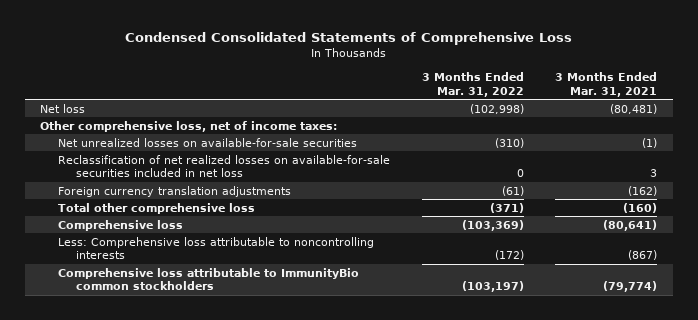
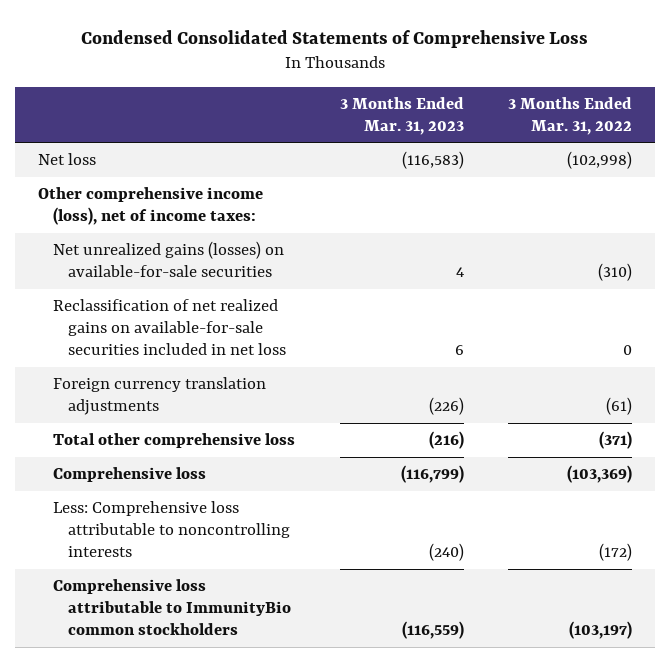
[555,72,658,97] 3 Months Ended Mar. 31, 2021 -> none
none -> [339,96,464,135] 3 Months Ended Mar. 31, 2023
[40,120,338,132] Other comprehensive loss, net of income taxes: -> [37,187,263,226] Other comprehensive income (loss), net of income taxes:
[57,137,357,147] Net unrealized losses on available-for-sale securities -> [52,241,284,278] Net unrealized gains (losses) on available-for-sale securities
[57,154,390,178] Reclassification of net realized losses on available-for-sale securities included in net loss -> [52,299,286,356] Reclassification of net realized gains on available-for-sale securities included in net loss

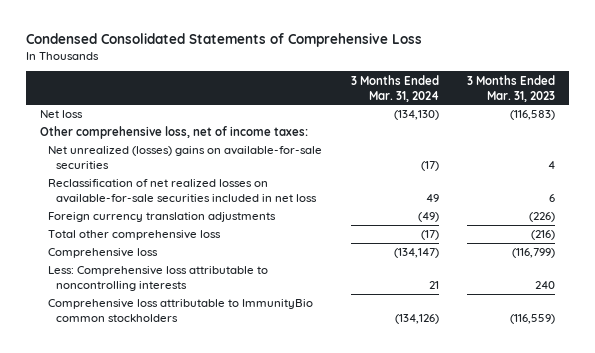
[508,96,633,135] 3 Months Ended Mar. 31, 2022 -> none
none -> [350,74,439,102] 3 Months Ended Mar. 31, 2024
[37,187,263,226] Other comprehensive income (loss), net of income taxes: -> [40,126,309,140] Other comprehensive loss, net of income taxes:
[52,241,284,278] Net unrealized gains (losses) on available-for-sale securities -> [48,146,323,170] Net unrealized (losses) gains on available-for-sale securities
[52,299,286,356] Reclassification of net realized gains on available-for-sale securities included in net loss -> [48,179,318,204] Reclassification of net realized losses on available-for-sale securities included in net loss
[428,543,464,562] (240) -> [535,281,556,290] 240

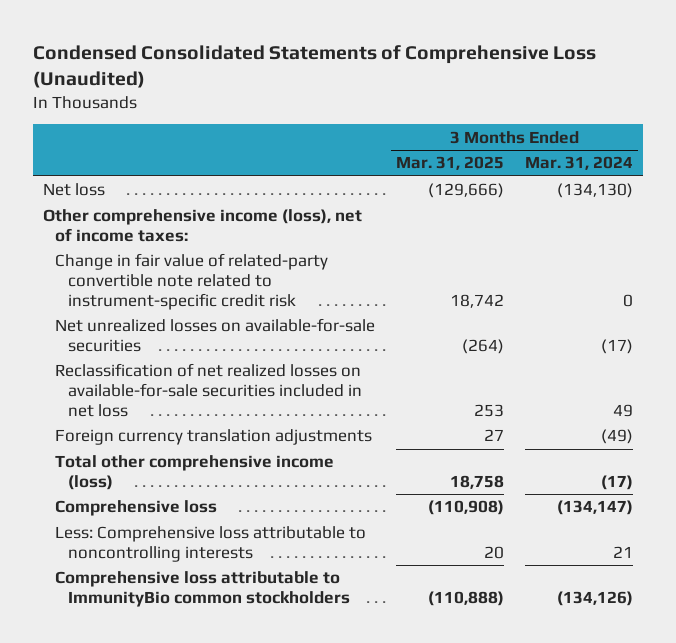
[25,32,422,47] Condensed Consolidated Statements of Comprehensive Loss -> [32,44,596,88] Condensed Consolidated Statements of Comprehensive Loss (Unaudited)
[467,74,556,102] 3 Months Ended Mar. 31, 2023 -> none
none -> [396,156,505,171] Mar. 31, 2025
[40,126,309,140] Other comprehensive loss, net of income taxes: -> [43,209,363,242] Other comprehensive income (loss), net of income taxes:
none -> [55,253,329,310] Change in fair value of related-party convertible note related to instrument-specific credit risk
[48,146,323,170] Net unrealized (losses) gains on available-for-sale securities -> [55,318,376,352] Net unrealized losses on available-for-sale securities
[48,230,222,241] Total other comprehensive loss -> [55,455,335,490] Total other comprehensive income (loss)

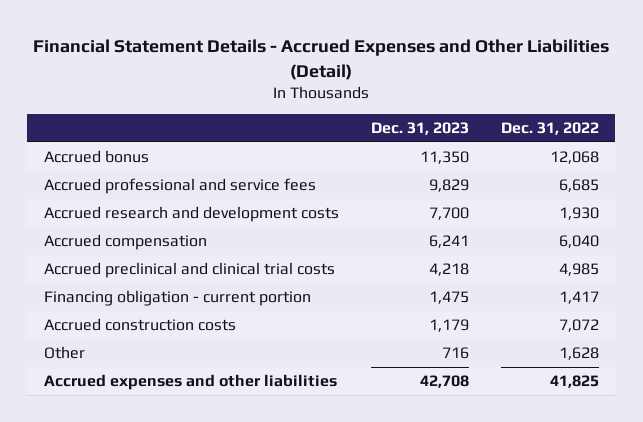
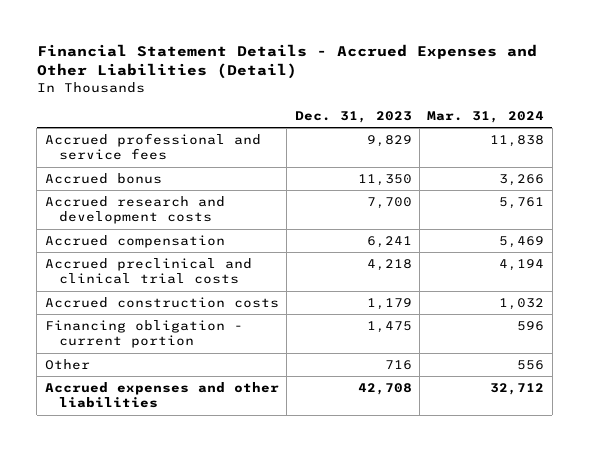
[501,121,600,135] Dec. 31, 2022 -> none
none -> [427,111,545,124] Mar. 31, 2024
[43,150,149,164] Accrued bonus -> [44,172,162,184] Accrued bonus
[43,290,311,307] Financing obligation - current portion -> [44,319,243,349] Financing obligation - current portion

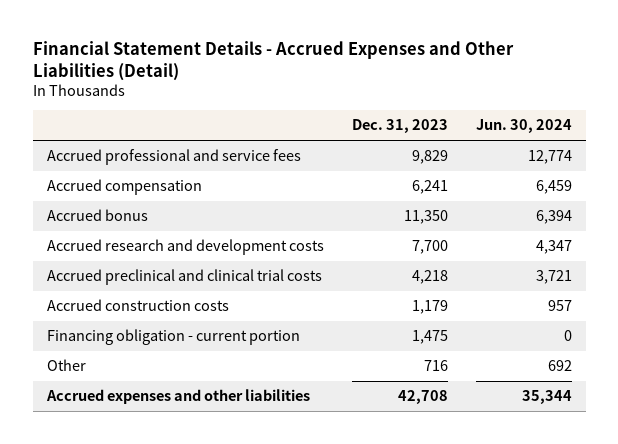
[427,111,545,124] Mar. 31, 2024 -> none
none -> [475,119,572,134] Jun. 30, 2024
[44,234,225,248] Accrued compensation -> [46,179,202,196] Accrued compensation

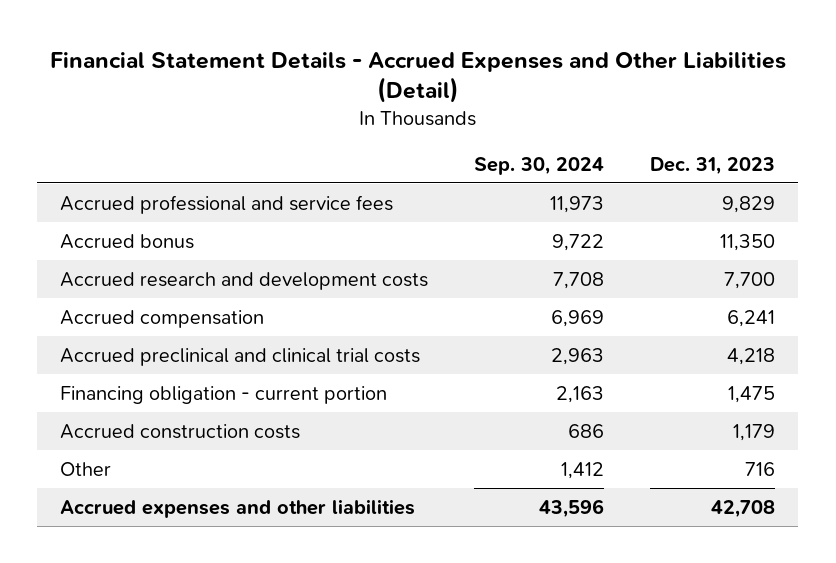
[475,119,572,134] Jun. 30, 2024 -> none
none -> [474,156,605,175] Sep. 30, 2024
[46,179,202,196] Accrued compensation -> [60,309,265,328] Accrued compensation
[46,299,229,312] Accrued construction costs -> [60,423,301,439] Accrued construction costs

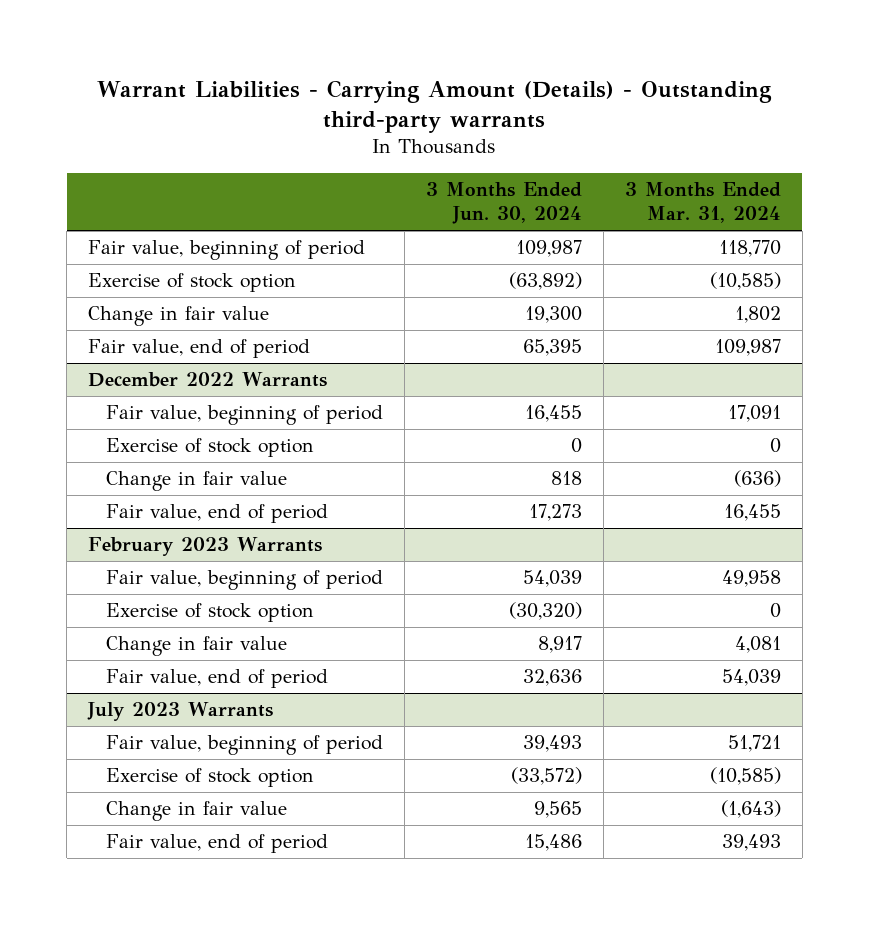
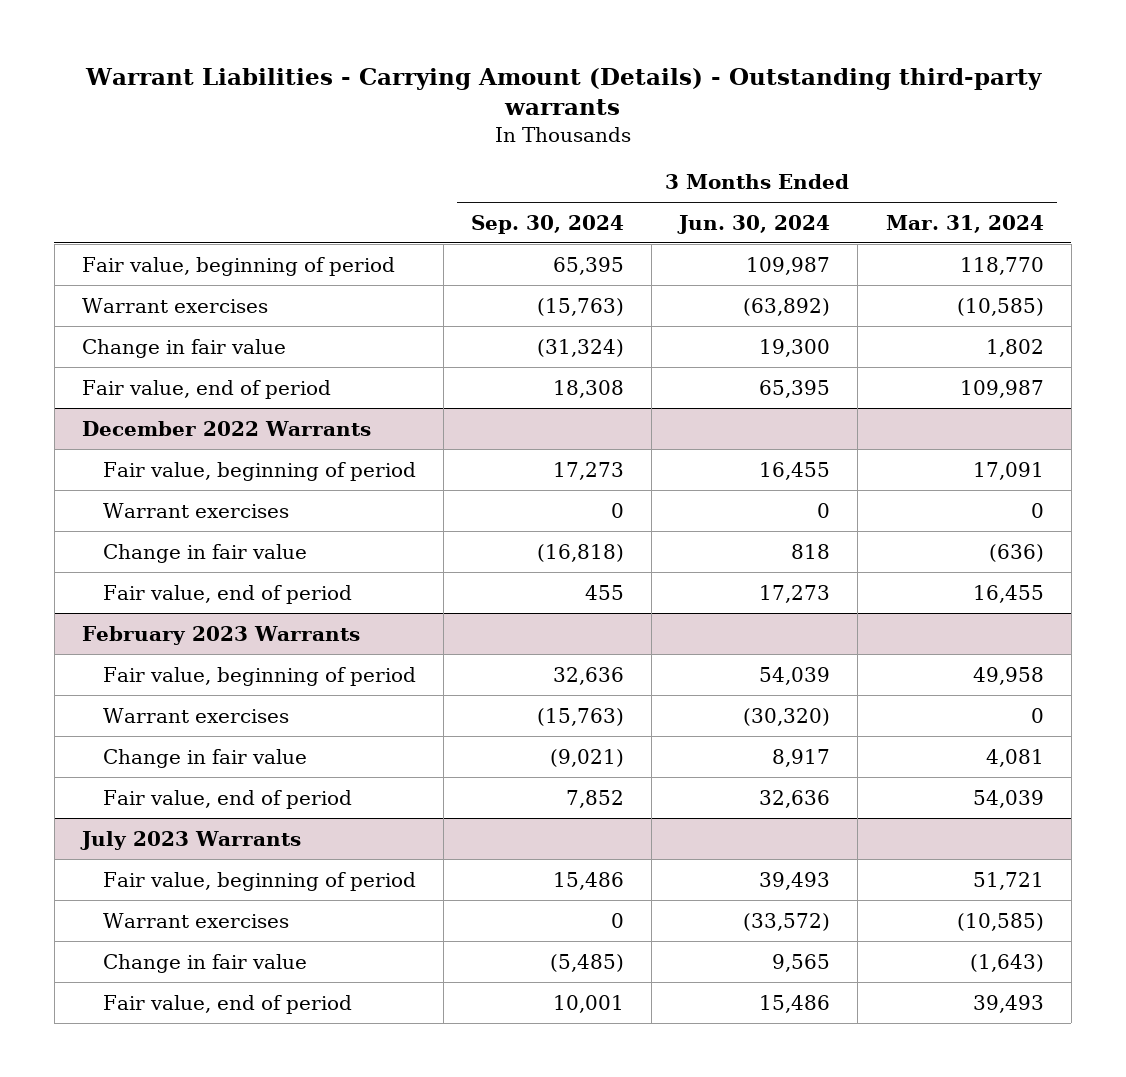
none -> [471,214,625,234] Sep. 30, 2024
[88,273,297,293] Exercise of stock option -> [82,297,269,313] Warrant exercises
[105,438,314,458] Exercise of stock option -> [103,502,290,518] Warrant exercises
[105,603,314,623] Exercise of stock option -> [103,707,290,723] Warrant exercises
[105,768,314,788] Exercise of stock option -> [103,912,290,928] Warrant exercises

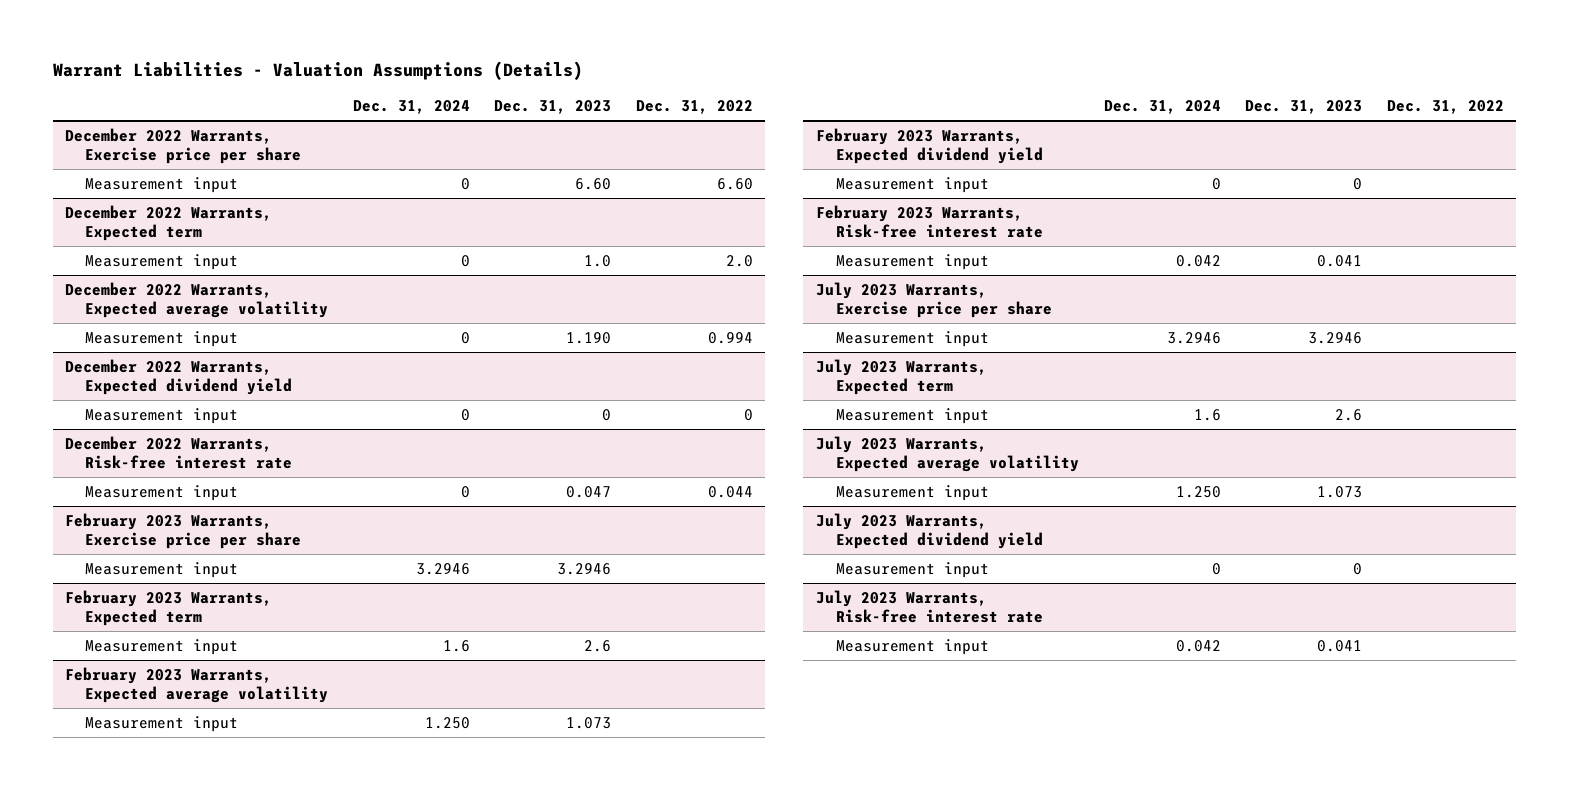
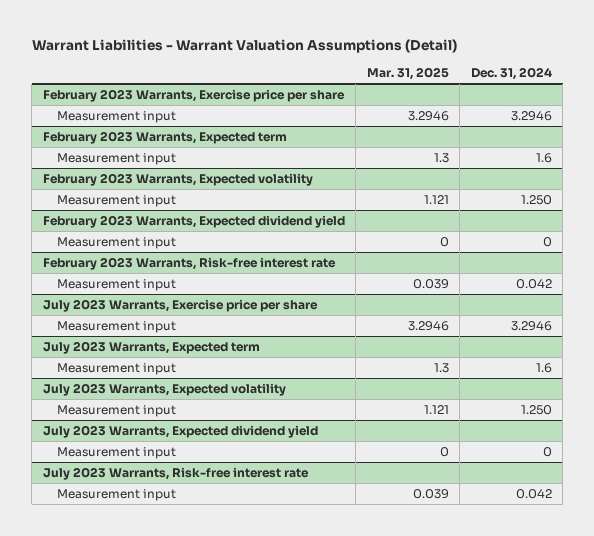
[52,61,583,81] Warrant Liabilities - Valuation Assumptions (Details) -> [31,38,457,53] Warrant Liabilities - Warrant Valuation Assumptions (Detail)
[494,100,612,115] Dec. 31, 2023 -> none
[635,100,753,115] Dec. 31, 2022 -> none
none -> [366,66,449,80] Mar. 31, 2025
[64,127,302,164] December 2022 Warrants, Exercise price per share -> none
[85,176,239,193] Measurement input -> none
[64,204,272,241] December 2022 Warrants, Expected term -> none
[85,253,239,270] Measurement input -> none
[64,281,329,318] December 2022 Warrants, Expected average volatility -> none
[85,330,239,347] Measurement input -> none
[64,358,293,395] December 2022 Warrants, Expected dividend yield -> none
[85,407,239,424] Measurement input -> none
[64,435,293,469] December 2022 Warrants, Risk-free interest rate -> none
[85,484,239,501] Measurement input -> none
[64,666,329,703] February 2023 Warrants, Expected average volatility -> [42,173,313,187] February 2023 Warrants, Expected volatility
[815,435,1080,472] July 2023 Warrants, Expected average volatility -> [42,383,286,397] July 2023 Warrants, Expected volatility

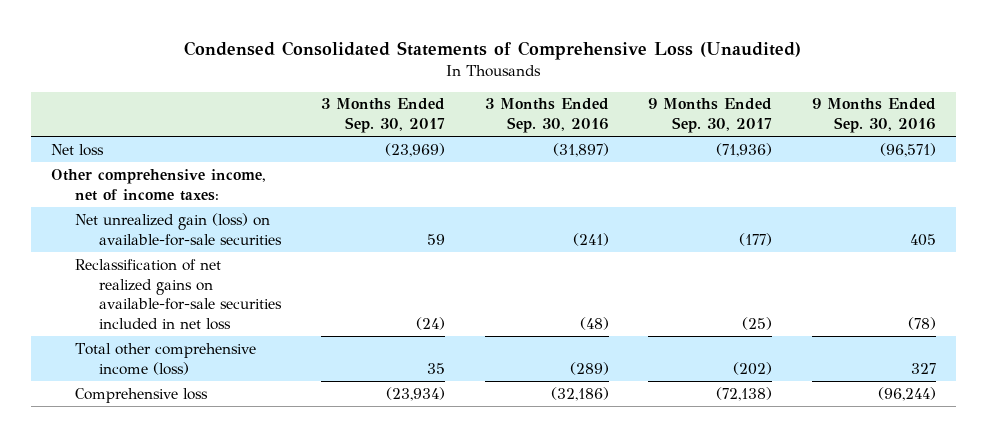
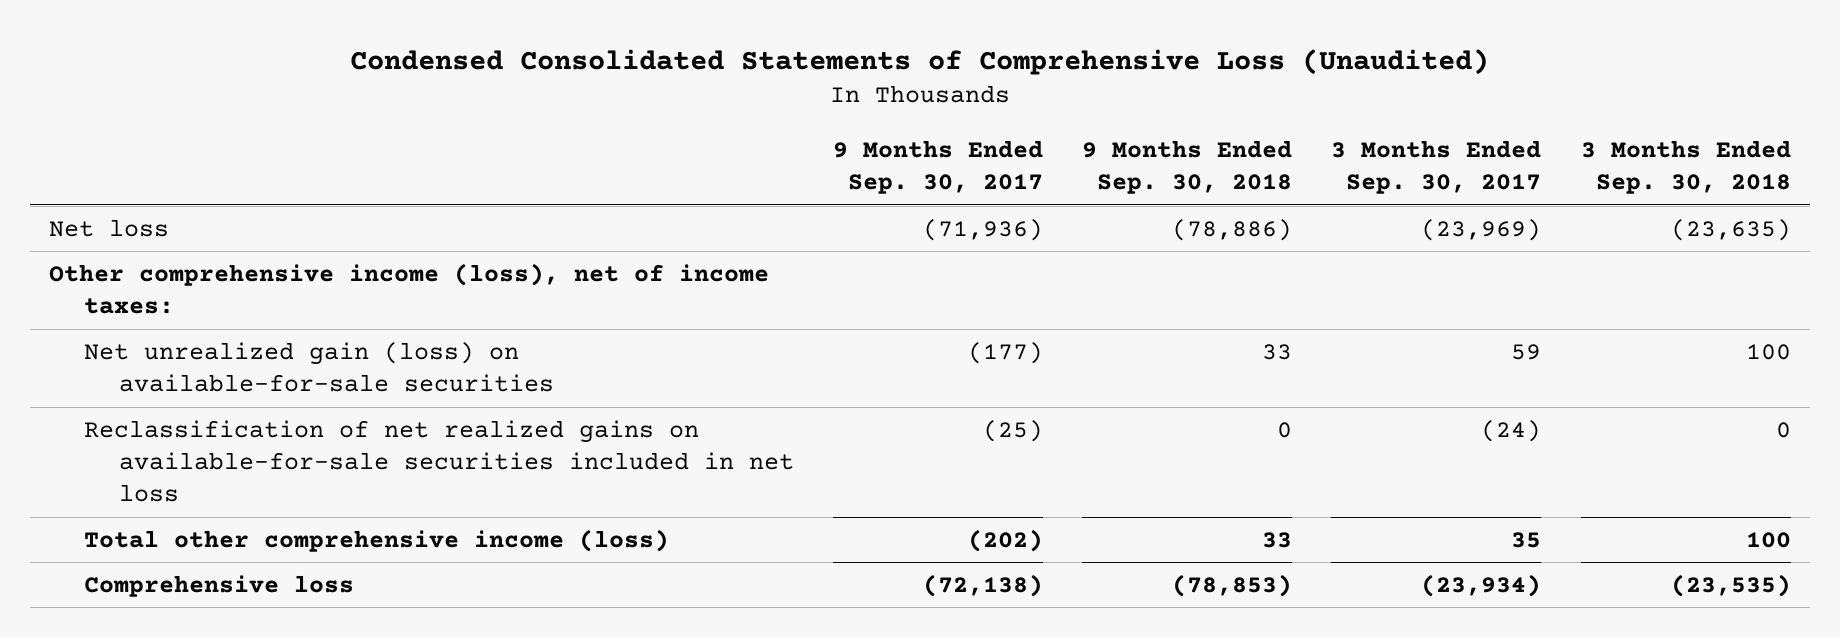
[484,98,609,134] 3 Months Ended Sep. 30, 2016 -> none
[811,98,936,134] 9 Months Ended Sep. 30, 2016 -> none
none -> [1082,140,1293,195] 9 Months Ended Sep. 30, 2018
none -> [1580,140,1791,195] 3 Months Ended Sep. 30, 2018
[50,168,266,201] Other comprehensive income, net of income taxes: -> [49,262,770,315] Other comprehensive income (loss), net of income taxes:

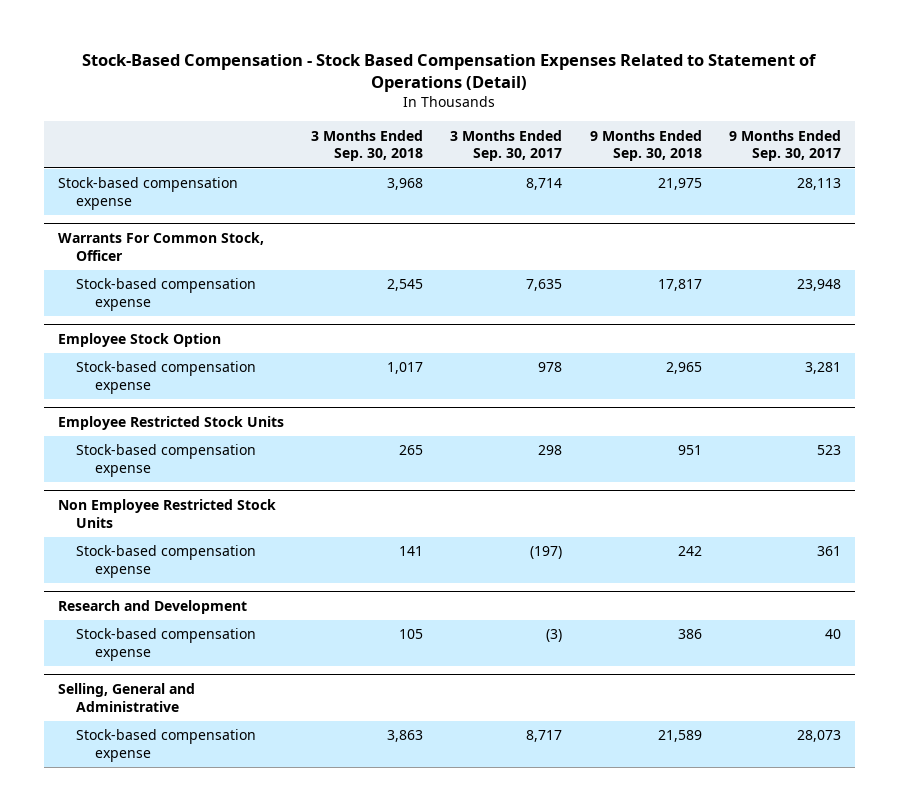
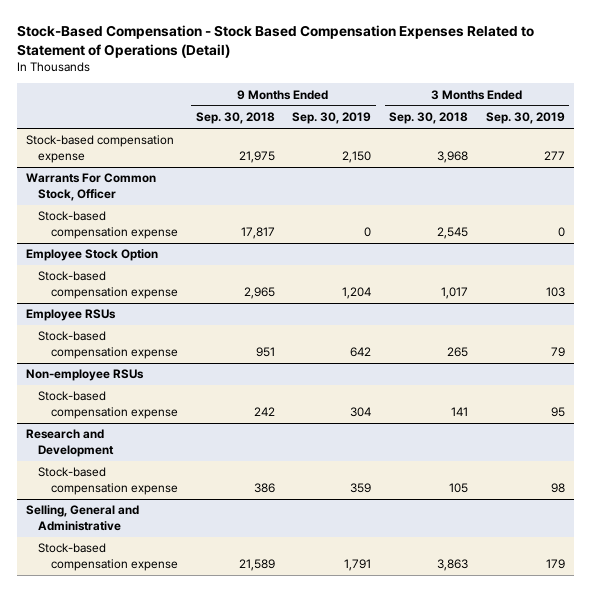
[450,129,563,162] 3 Months Ended Sep. 30, 2017 -> none
[729,129,842,162] 9 Months Ended Sep. 30, 2017 -> none
none -> [292,112,372,125] Sep. 30, 2019
none -> [486,112,566,125] Sep. 30, 2019
[57,416,284,431] Employee Restricted Stock Units -> none
none -> [26,309,117,322] Employee RSUs
[57,499,276,528] Non Employee Restricted Stock Units -> [26,369,145,382] Non-employee RSUs

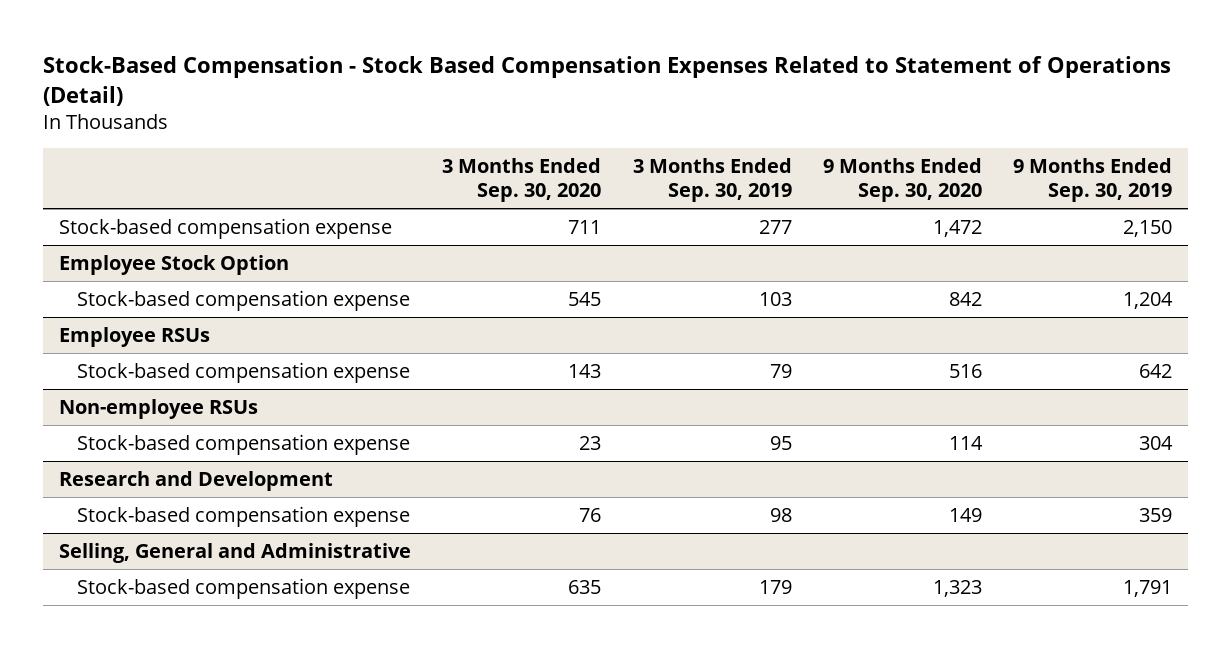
[195,112,275,125] Sep. 30, 2018 -> none
[389,112,469,125] Sep. 30, 2018 -> none
none -> [442,158,602,203] 3 Months Ended Sep. 30, 2020
none -> [822,158,982,203] 9 Months Ended Sep. 30, 2020
[26,173,157,201] Warrants For Common Stock, Officer -> none
[38,211,178,239] Stock-based compensation expense -> none

